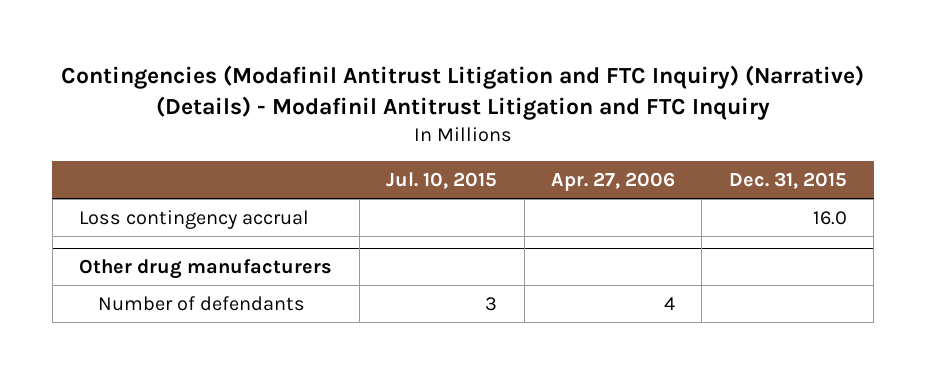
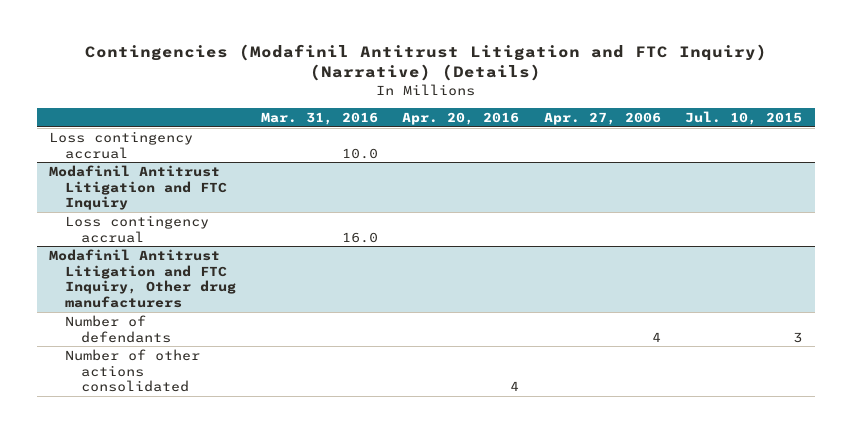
[61,65,865,121] Contingencies (Modafinil Antitrust Litigation and FTC Inquiry) (Narrative) (Details) - Modafinil Antitrust Litigation and FTC Inquiry -> [84,44,767,82] Contingencies (Modafinil Antitrust Litigation and FTC Inquiry) (Narrative) (Details)
[728,172,847,190] Dec. 31, 2015 -> none
none -> [260,111,378,125] Mar. 31, 2016
none -> [402,111,520,125] Apr. 20, 2016
[97,295,305,311] Number of defendants -> none
[79,258,333,279] Other drug manufacturers -> [49,164,228,211] Modafinil Antitrust Litigation and FTC Inquiry
none -> [65,214,210,243] Loss contingency accrual
none -> [49,248,237,308] Modafinil Antitrust Litigation and FTC Inquiry, Other drug manufacturers
none -> [65,314,172,343] Number of defendants
none -> [65,348,201,393] Number of other actions consolidated

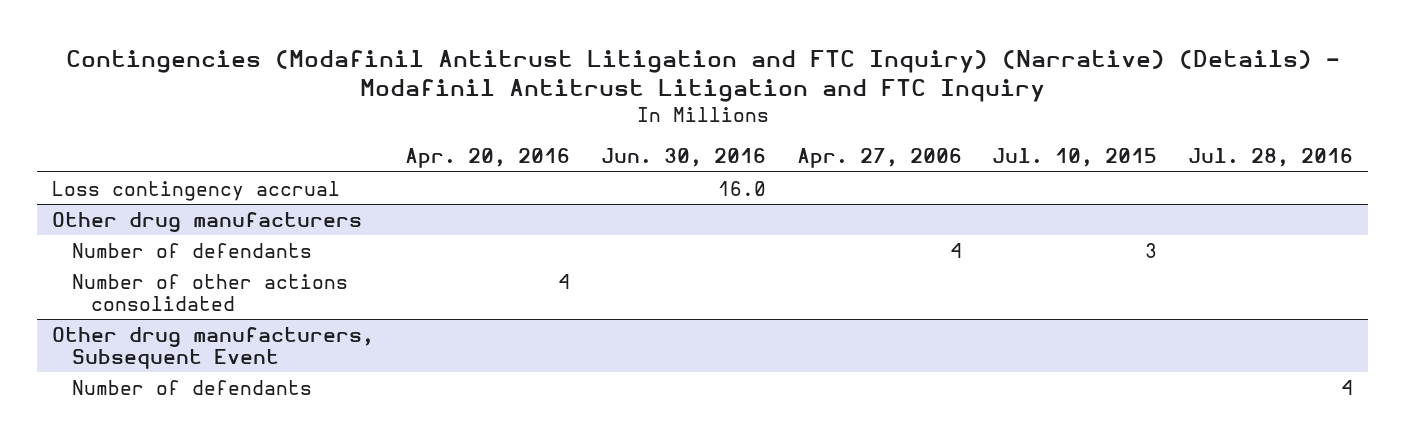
[84,44,767,82] Contingencies (Modafinil Antitrust Litigation and FTC Inquiry) (Narrative) (Details) -> [65,49,1340,103] Contingencies (Modafinil Antitrust Litigation and FTC Inquiry) (Narrative) (Details) - Modafinil Antitrust Litigation and FTC Inquiry
[260,111,378,125] Mar. 31, 2016 -> none
none -> [600,148,766,168] Jun. 30, 2016
none -> [1187,148,1353,168] Jul. 28, 2016
[65,214,210,243] Loss contingency accrual -> none
[49,248,237,308] Modafinil Antitrust Litigation and FTC Inquiry, Other drug manufacturers -> none
[65,314,172,343] Number of defendants -> none
[65,348,201,393] Number of other actions consolidated -> none
[49,164,228,211] Modafinil Antitrust Litigation and FTC Inquiry -> [52,211,363,232] Other drug manufacturers
none -> [71,242,312,258] Number of defendants
none -> [71,273,348,312] Number of other actions consolidated
none -> [52,326,375,370] Other drug manufacturers, Subsequent Event
none -> [71,379,312,395] Number of defendants

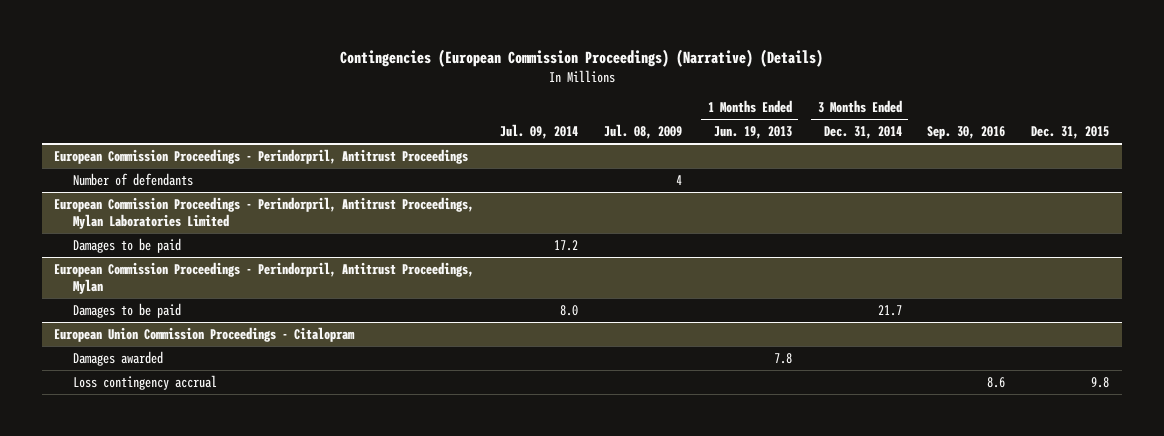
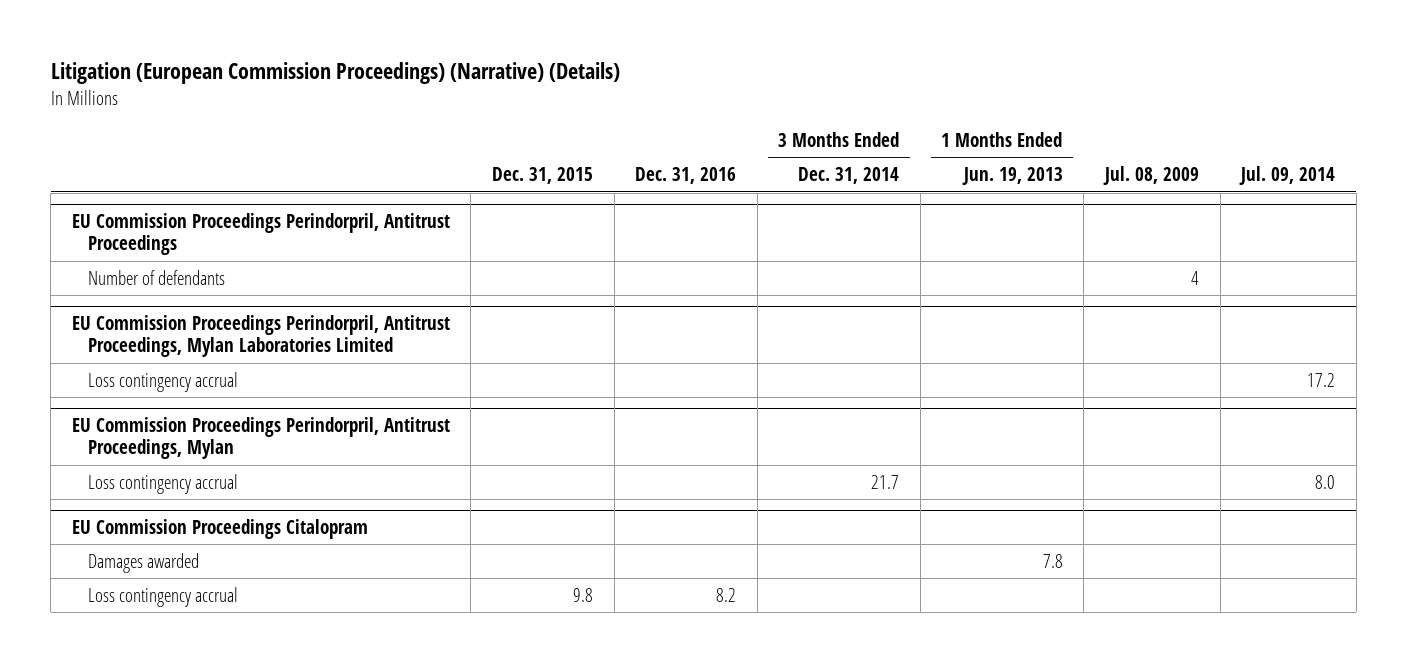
[339,49,823,68] Contingencies (European Commission Proceedings) (Narrative) (Details) -> [50,62,620,85] Litigation (European Commission Proceedings) (Narrative) (Details)
[927,126,1006,140] Sep. 30, 2016 -> none
none -> [635,167,737,185] Dec. 31, 2016
[54,148,469,164] European Commission Proceedings - Perindorpril, Antitrust Proceedings -> [71,212,450,256] EU Commission Proceedings Perindorpril, Antitrust Proceedings
[54,196,475,229] European Commission Proceedings - Perindorpril, Antitrust Proceedings, Mylan Laboratories Limited -> [71,314,450,358] EU Commission Proceedings Perindorpril, Antitrust Proceedings, Mylan Laboratories Limited
[73,237,182,253] Damages to be paid -> [87,371,238,392] Loss contingency accrual
[54,261,475,294] European Commission Proceedings - Perindorpril, Antitrust Proceedings, Mylan -> [71,416,450,460] EU Commission Proceedings Perindorpril, Antitrust Proceedings, Mylan
[73,302,182,318] Damages to be paid -> [87,473,238,494] Loss contingency accrual
[54,326,356,342] European Union Commission Proceedings - Citalopram -> [71,518,368,539] EU Commission Proceedings Citalopram

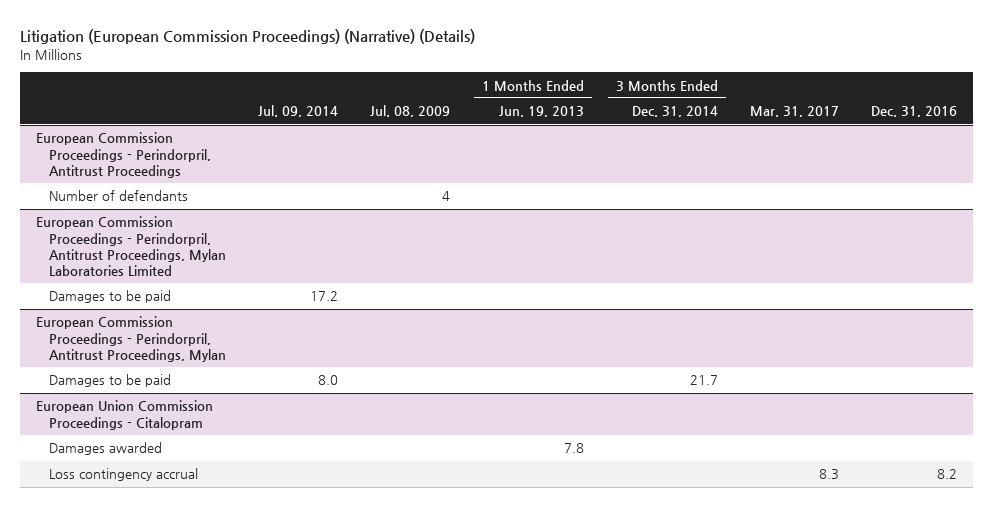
[491,167,593,185] Dec. 31, 2015 -> none
none -> [749,106,839,118] Mar. 31, 2017
[71,212,450,256] EU Commission Proceedings Perindorpril, Antitrust Proceedings -> [36,132,211,178] European Commission Proceedings - Perindorpril, Antitrust Proceedings
[71,314,450,358] EU Commission Proceedings Perindorpril, Antitrust Proceedings, Mylan Laboratories Limited -> [36,216,226,276] European Commission Proceedings - Perindorpril, Antitrust Proceedings, Mylan Laboratories Limited
[87,371,238,392] Loss contingency accrual -> [48,290,171,304] Damages to be paid
[71,416,450,460] EU Commission Proceedings Perindorpril, Antitrust Proceedings, Mylan -> [36,316,226,362] European Commission Proceedings - Perindorpril, Antitrust Proceedings, Mylan
[87,473,238,494] Loss contingency accrual -> [48,374,171,388] Damages to be paid
[71,518,368,539] EU Commission Proceedings Citalopram -> [36,400,214,430] European Union Commission Proceedings - Citalopram

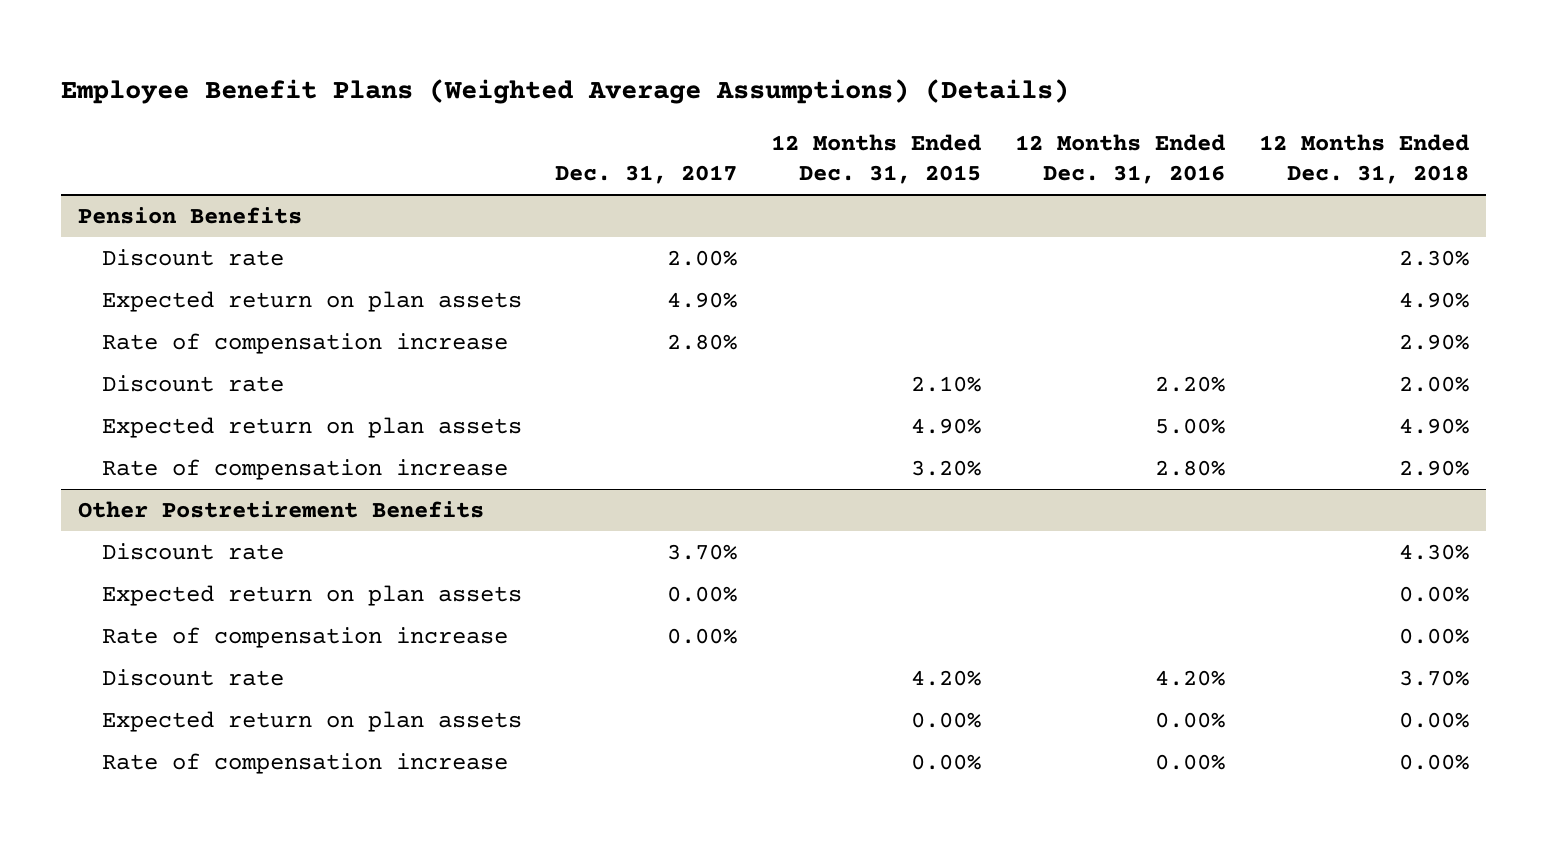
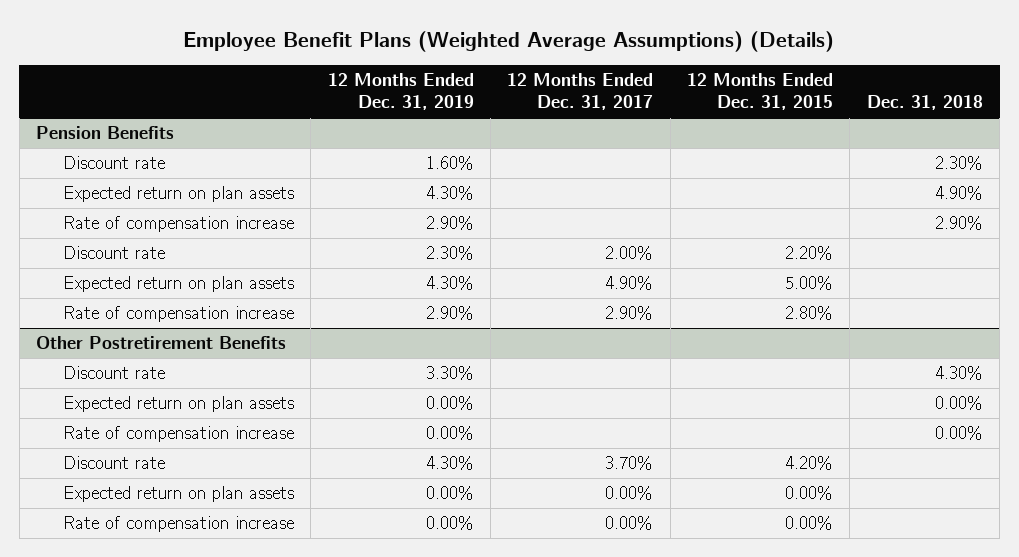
[555,165,738,185] Dec. 31, 2017 -> none
[1014,133,1225,185] 12 Months Ended Dec. 31, 2016 -> none
[1258,133,1469,185] 12 Months Ended Dec. 31, 2018 -> none
none -> [327,72,474,111] 12 Months Ended Dec. 31, 2019
none -> [507,72,654,111] 12 Months Ended Dec. 31, 2017
none -> [866,95,983,111] Dec. 31, 2018
[911,375,982,392] 2.10% -> [785,246,834,261] 2.20%
[911,417,982,434] 4.90% -> [785,276,834,291] 5.00%
[911,459,982,476] 3.20% -> [785,306,834,321] 2.80%

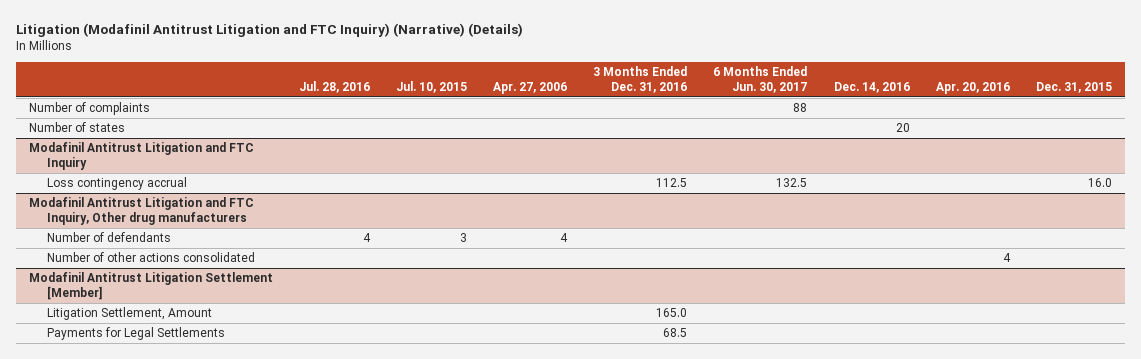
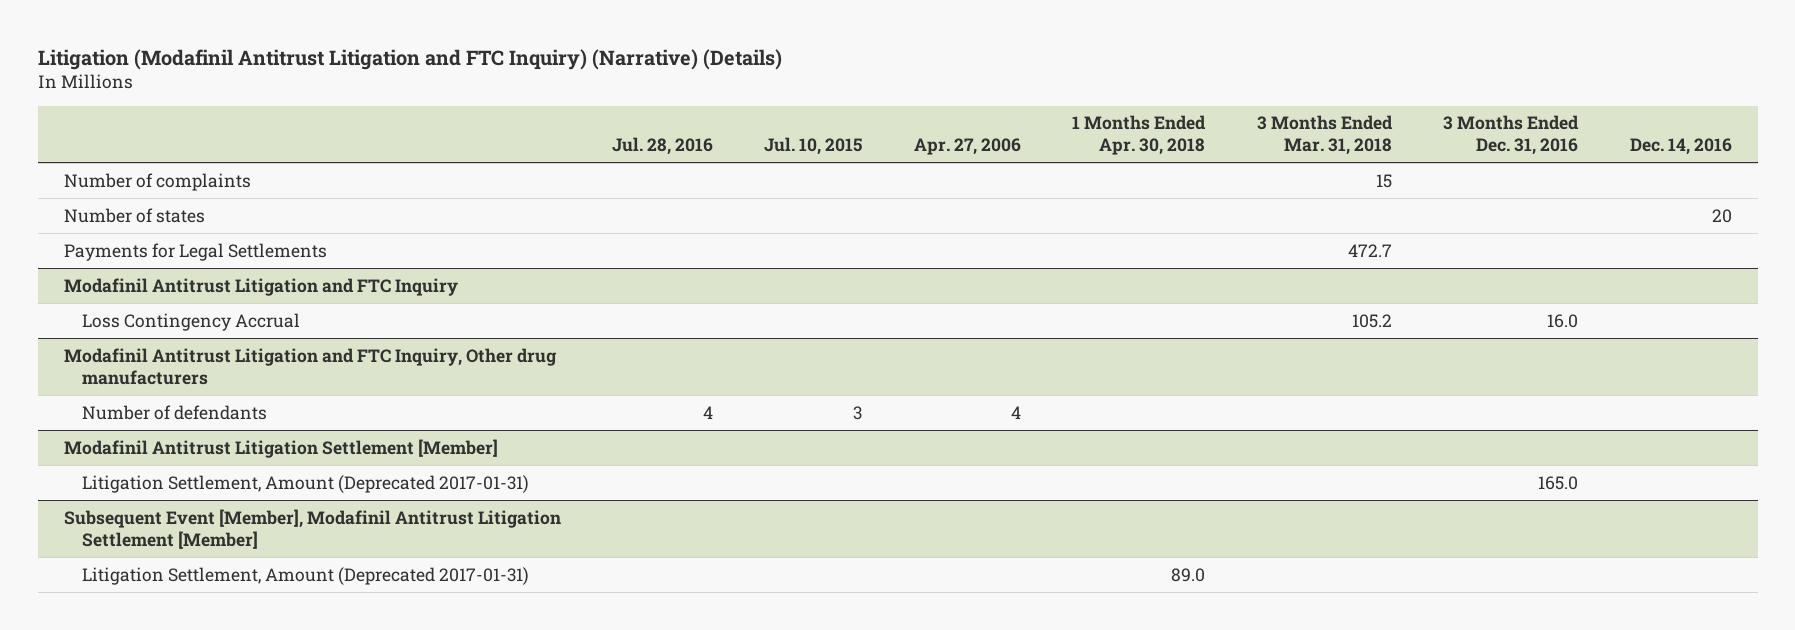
[713,66,808,93] 6 Months Ended Jun. 30, 2017 -> none
[935,81,1010,94] Apr. 20, 2016 -> none
[1035,81,1112,93] Dec. 31, 2015 -> none
none -> [1072,115,1207,156] 1 Months Ended Apr. 30, 2018
none -> [1256,115,1393,156] 3 Months Ended Mar. 31, 2018
none -> [63,242,327,261] Payments for Legal Settlements
[46,177,187,191] Loss contingency accrual -> [81,312,300,331] Loss Contingency Accrual
[656,178,688,188] 112.5 -> [1547,313,1579,328] 16.0
[46,252,255,263] Number of other actions consolidated -> none
[46,327,225,341] Payments for Legal Settlements -> none
[46,307,212,321] Litigation Settlement, Amount -> [81,474,529,493] Litigation Settlement, Amount (Deprecated 2017-01-31)
none -> [63,508,561,549] Subsequent Event [Member], Modafinil Antitrust Litigation Settlement [Member]
none -> [81,566,529,585] Litigation Settlement, Amount (Deprecated 2017-01-31)

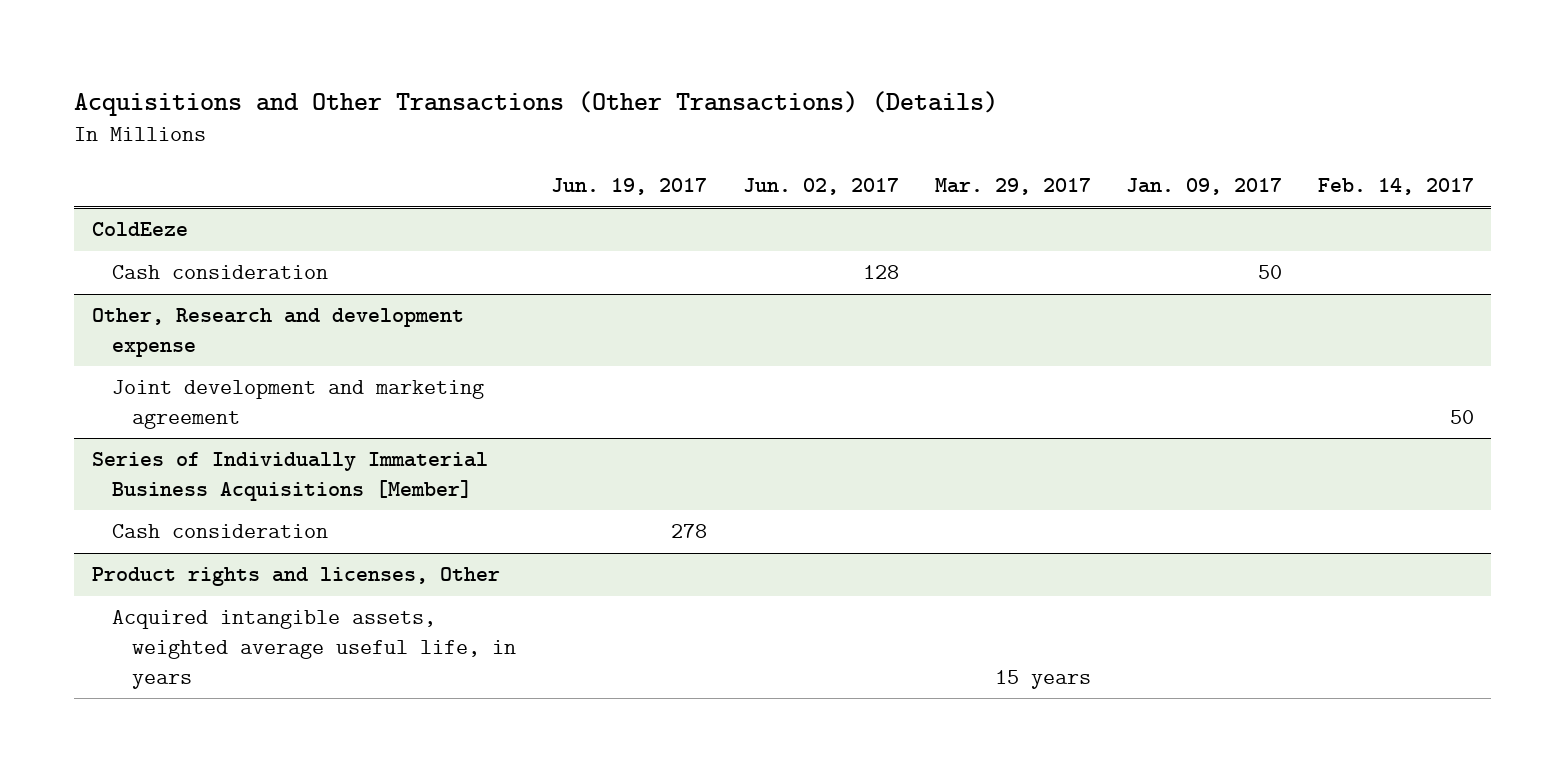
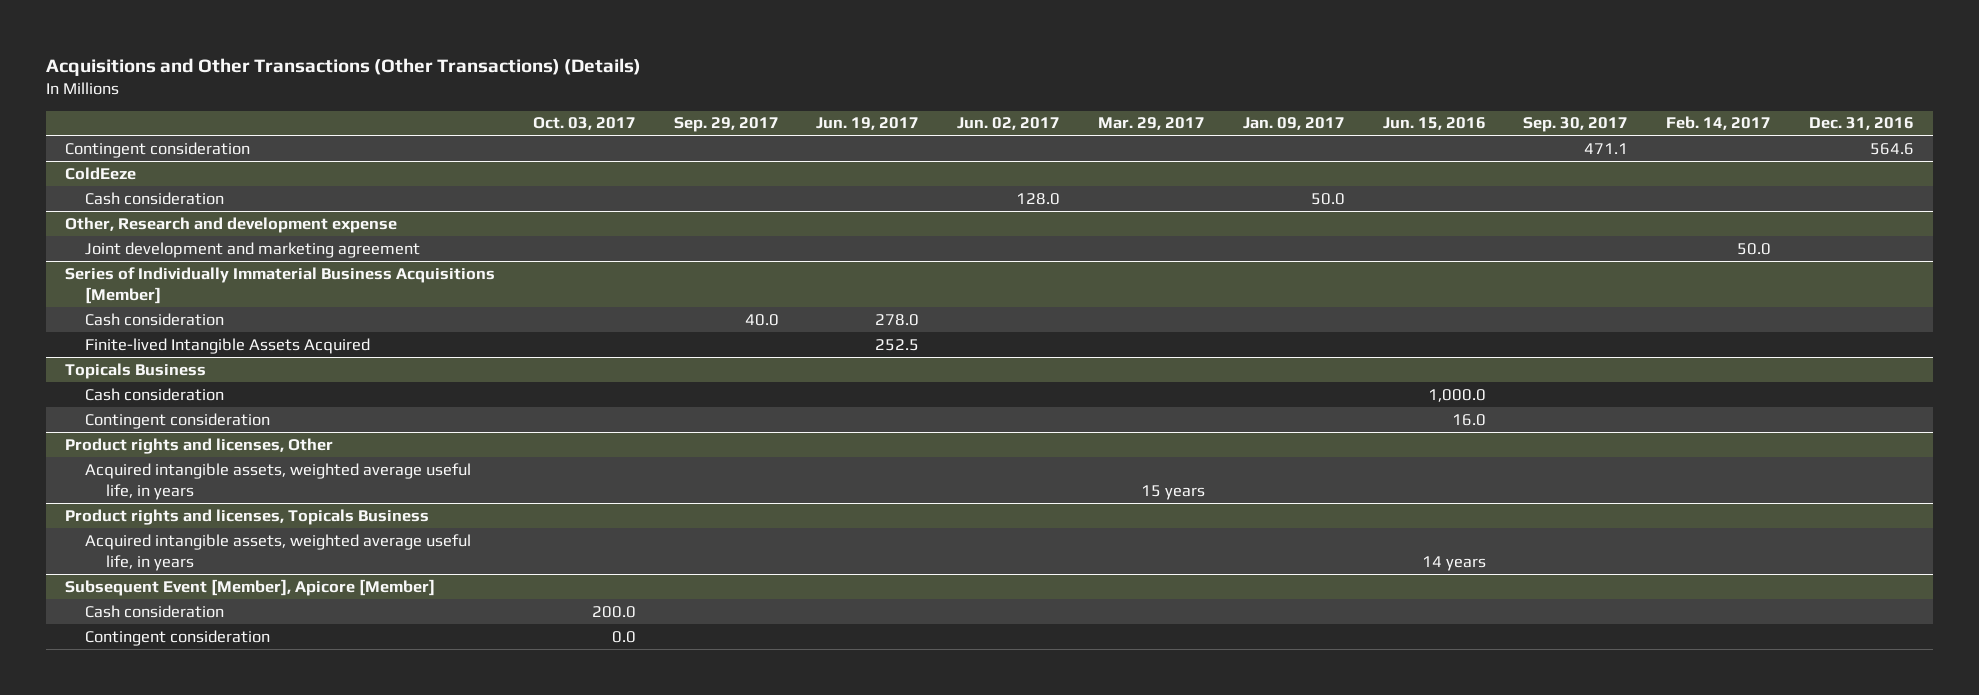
none -> [532,117,636,131] Oct. 03, 2017
none -> [673,117,779,133] Sep. 29, 2017
none -> [1382,117,1486,131] Jun. 15, 2016
none -> [1523,117,1629,133] Sep. 30, 2017
none -> [1809,117,1915,131] Dec. 31, 2016
none -> [65,141,251,158] Contingent consideration
[862,265,899,280] 128 -> [1016,192,1061,205] 128.0
[1258,265,1283,280] 50 -> [1310,192,1345,205] 50.0
[1449,409,1474,424] 50 -> [1737,242,1772,255] 50.0
[671,524,708,539] 278 -> [875,313,920,326] 278.0
none -> [85,337,371,354] Finite-lived Intangible Assets Acquired
none -> [65,362,207,379] Topicals Business
none -> [85,387,225,401] Cash consideration
none -> [85,412,271,429] Contingent consideration
none -> [65,508,430,525] Product rights and licenses, Topicals Business
none -> [85,533,472,571] Acquired intangible assets, weighted average useful life, in years
none -> [65,578,436,596] Subsequent Event [Member], Apicore [Member]
none -> [85,604,225,618] Cash consideration
none -> [85,629,271,646] Contingent consideration

